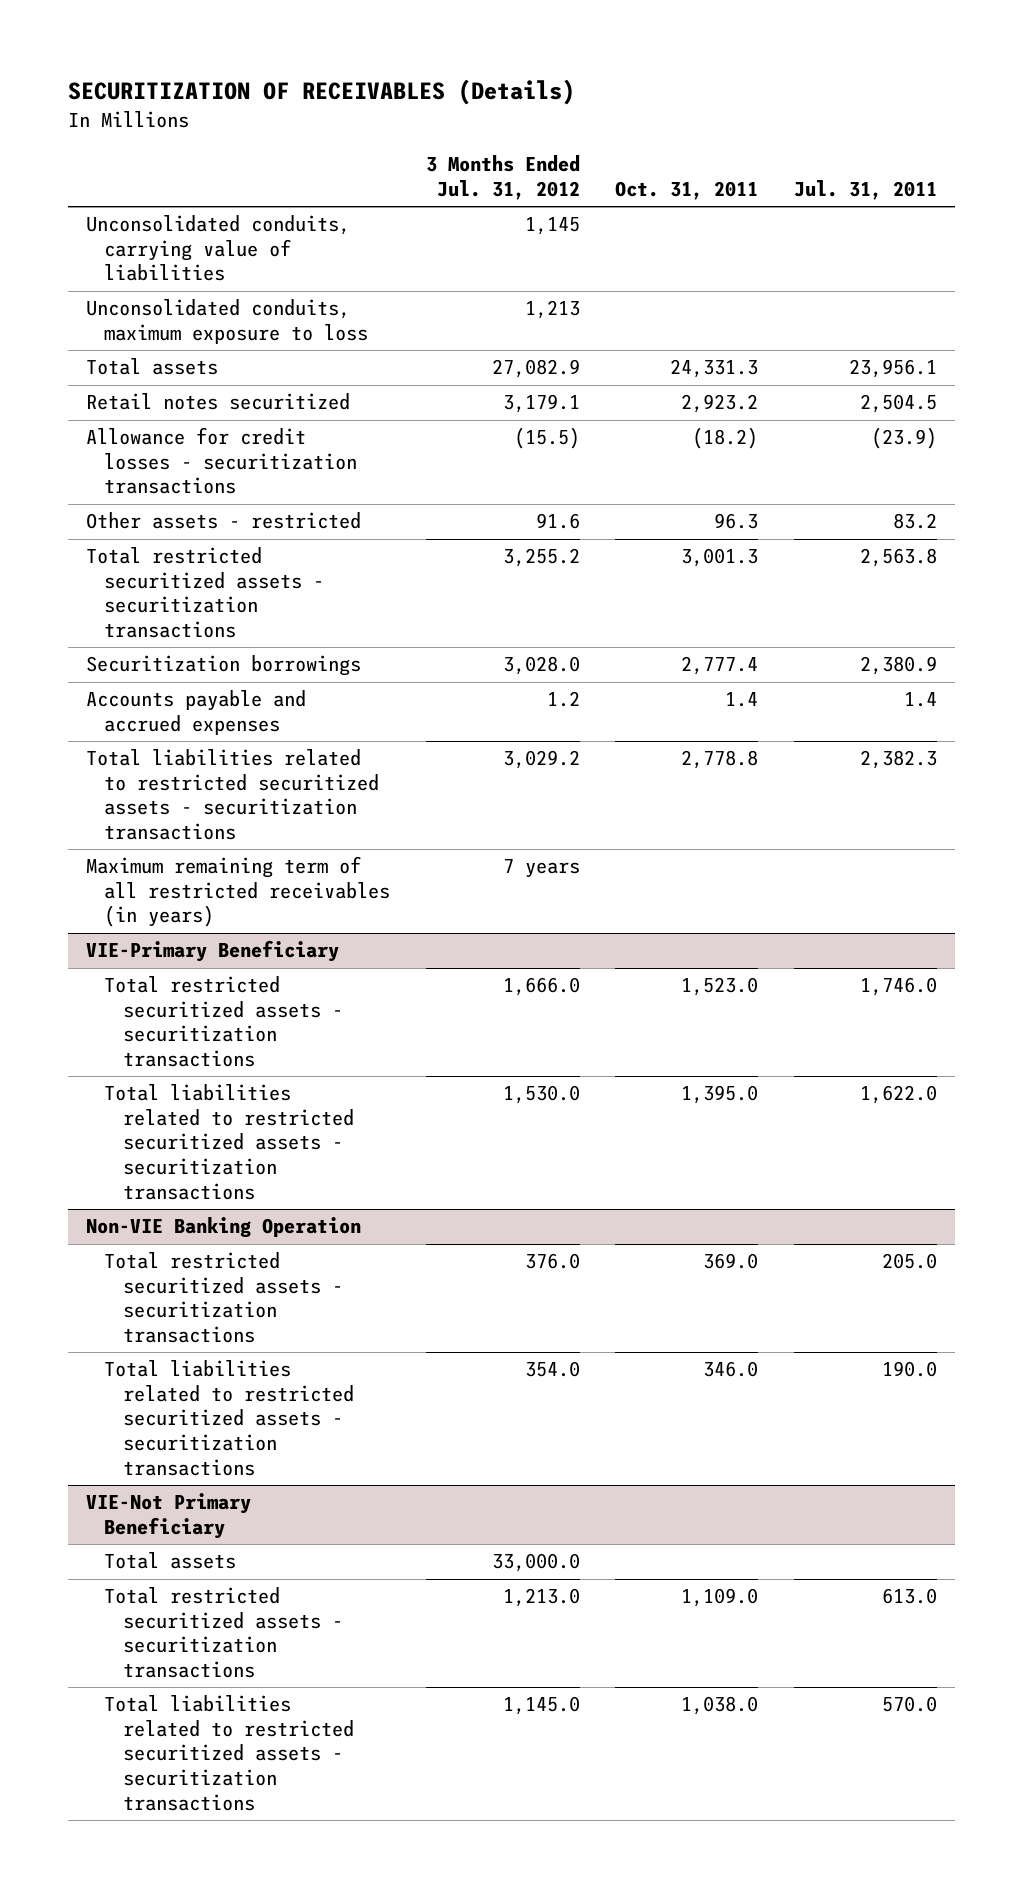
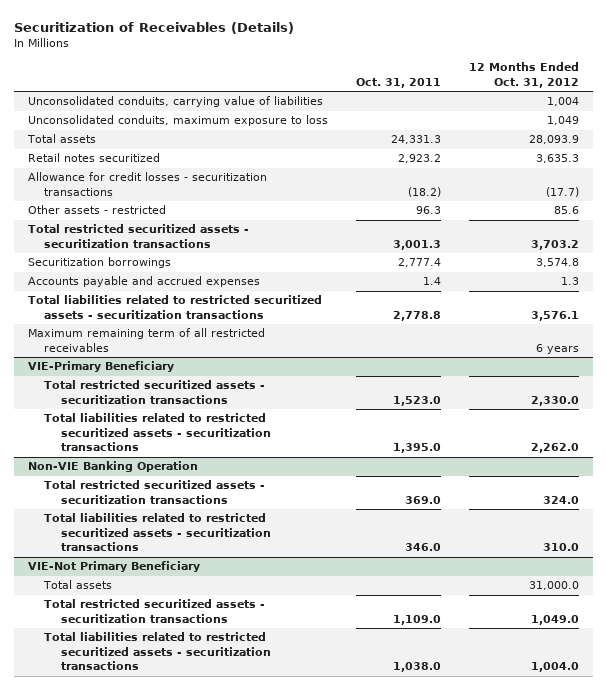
[68,79,576,106] SECURITIZATION OF RECEIVABLES (Details) -> [14,21,295,34] Securitization of Receivables (Details)
[425,155,580,200] 3 Months Ended Jul. 31, 2012 -> none
[793,179,937,200] Jul. 31, 2011 -> none
none -> [468,62,579,88] 12 Months Ended Oct. 31, 2012
[85,856,391,928] Maximum remaining term of all restricted receivables (in years) -> [28,328,266,352] Maximum remaining term of all restricted receivables

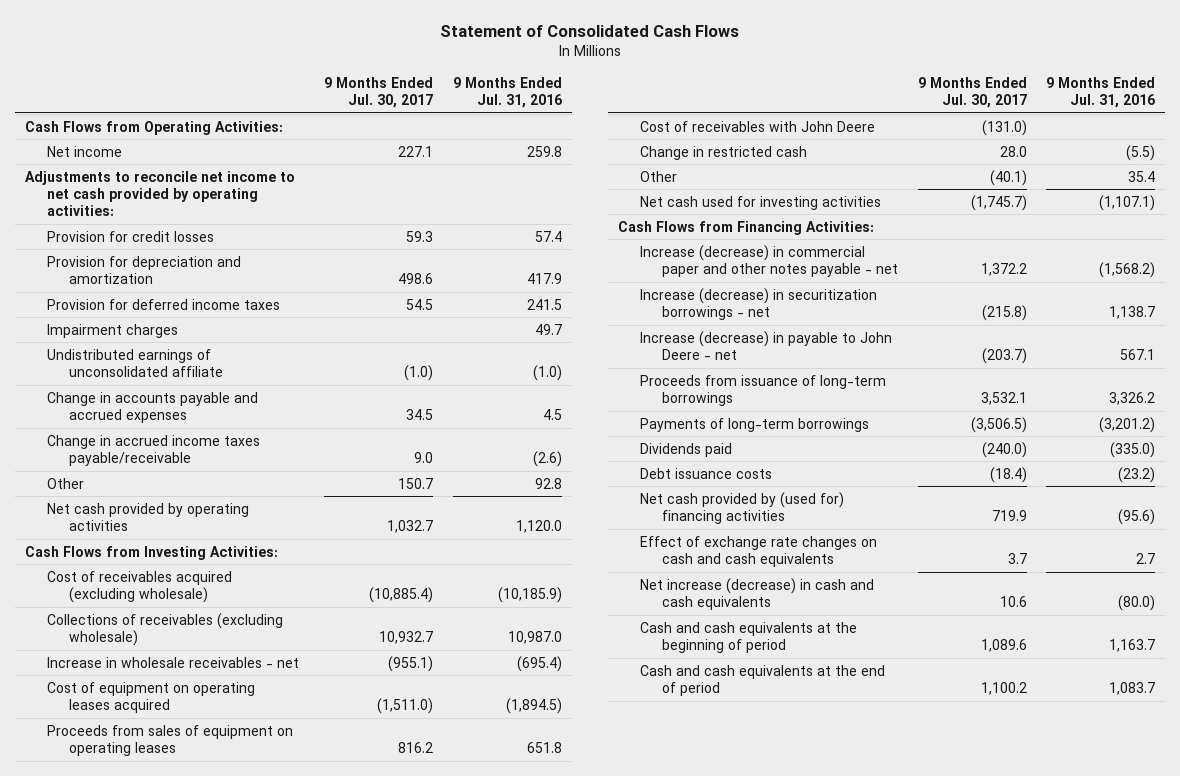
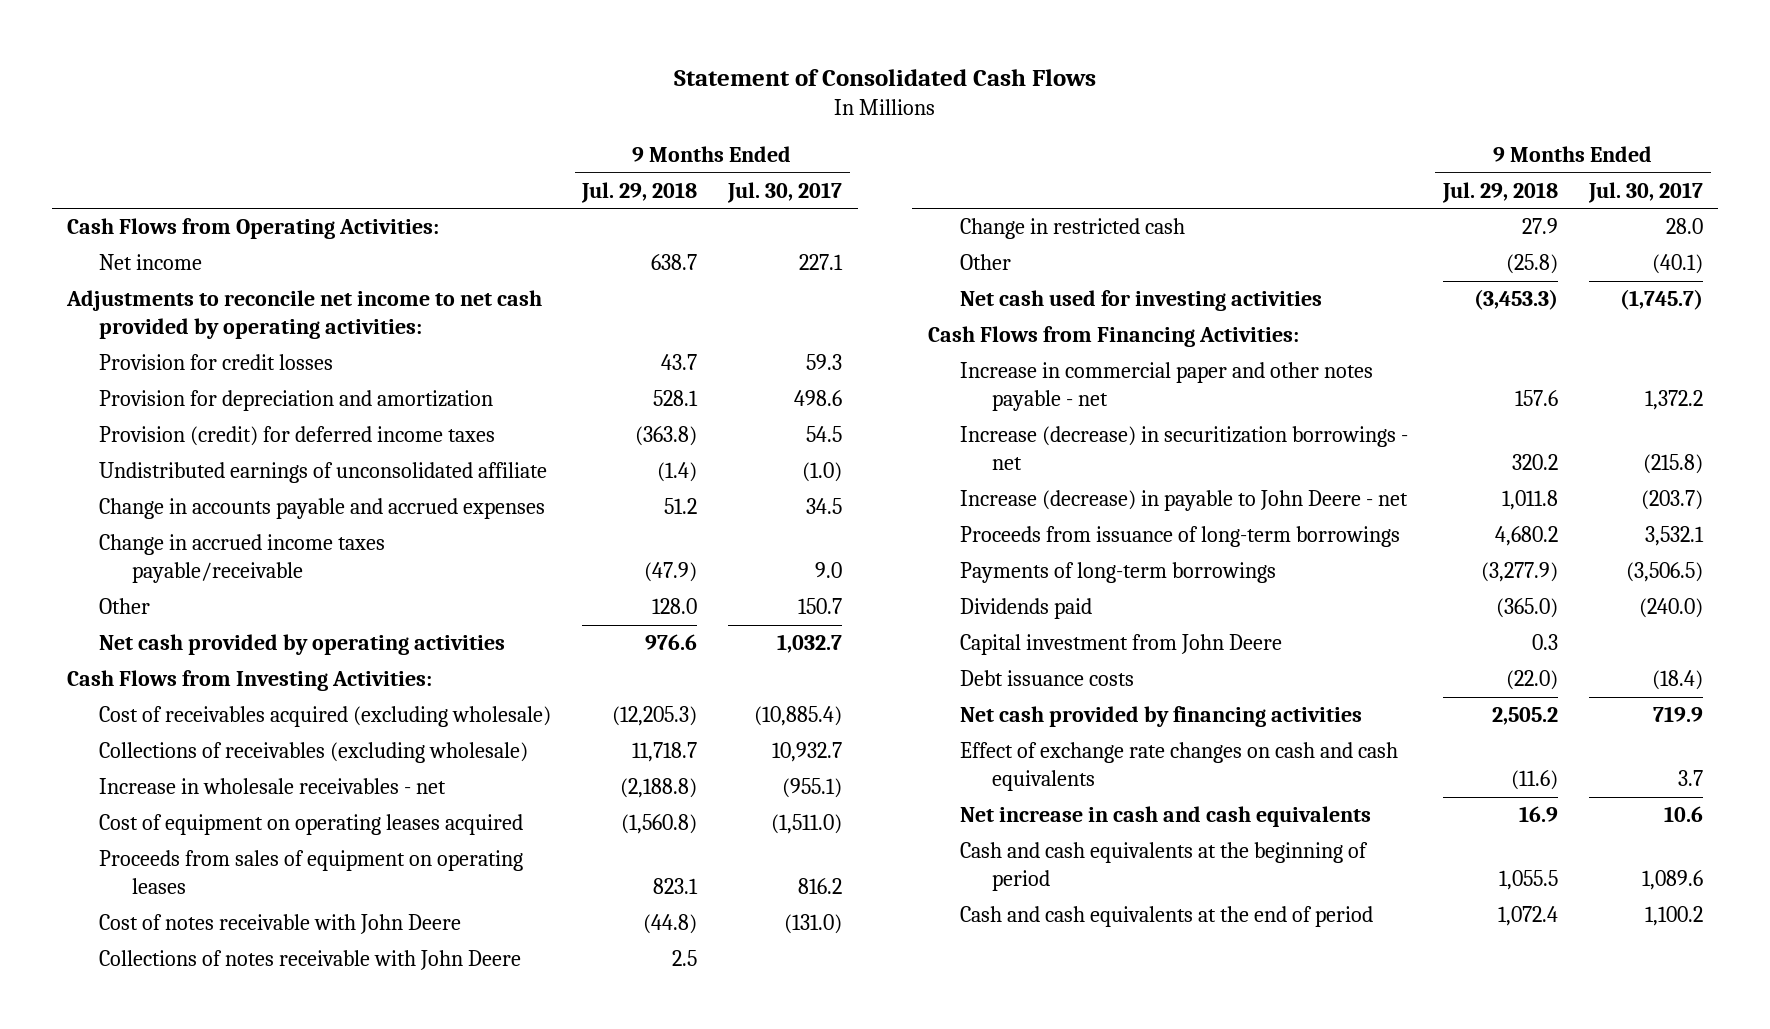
[453,77,563,109] 9 Months Ended Jul. 31, 2016 -> none
none -> [581,181,698,203] Jul. 29, 2018
[46,323,178,338] Impairment charges -> none
[46,298,280,310] Provision for deferred income taxes -> [99,426,496,447] Provision (credit) for deferred income taxes
[639,120,875,132] Cost of receivables with John Deere -> [99,914,462,935] Cost of notes receivable with John Deere
none -> [99,950,522,971] Collections of notes receivable with John Deere
[639,244,898,277] Increase (decrease) in commercial paper and other notes payable - net -> [959,362,1373,411] Increase in commercial paper and other notes payable - net
none -> [959,634,1282,656] Capital investment from John Deere
[639,491,844,524] Net cash provided by (used for) financing activities -> [959,706,1362,728] Net cash provided by financing activities
[639,577,874,610] Net increase (decrease) in cash and cash equivalents -> [959,806,1371,828] Net increase in cash and cash equivalents

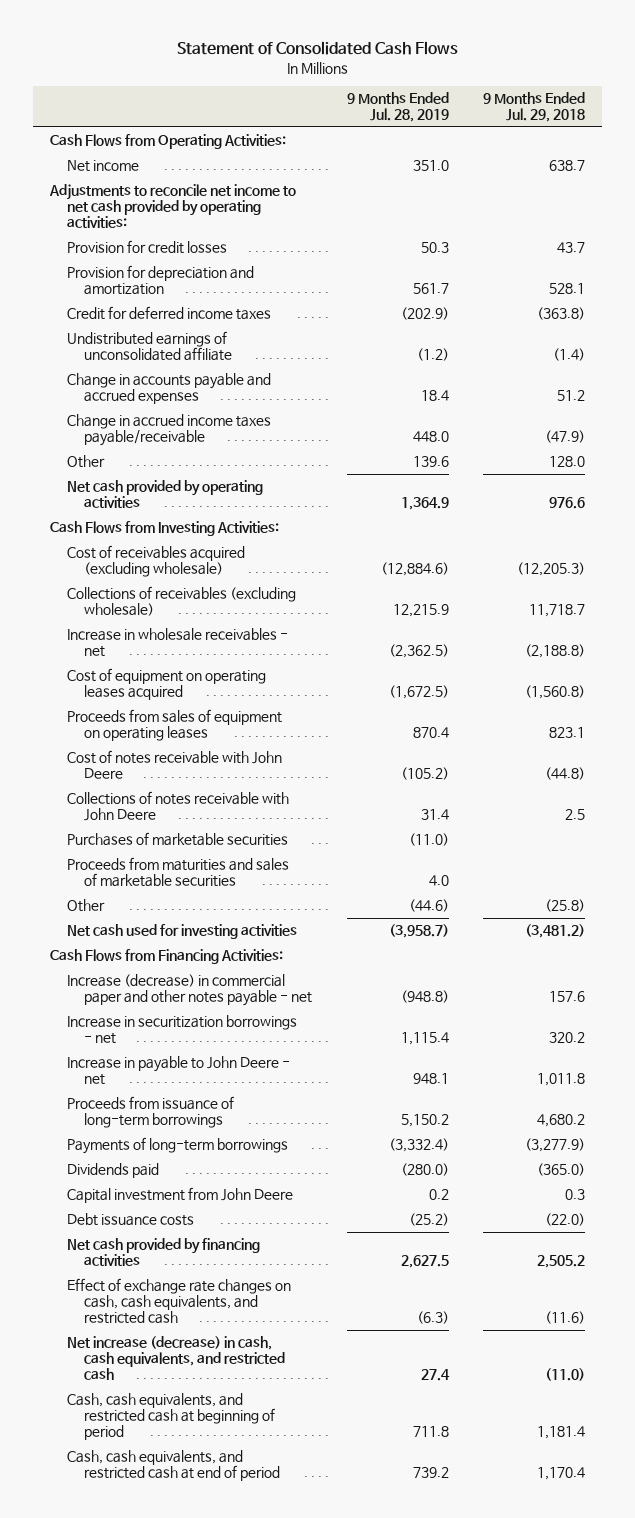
[727,181,843,203] Jul. 30, 2017 -> none
none -> [346,92,449,123] 9 Months Ended Jul. 28, 2019
[99,426,496,447] Provision (credit) for deferred income taxes -> [67,306,272,321] Credit for deferred income taxes
[959,218,1185,240] Change in restricted cash -> none
none -> [67,832,289,847] Purchases of marketable securities
none -> [67,857,290,888] Proceeds from maturities and sales of marketable securities
[1473,289,1558,311] (3,453.3) -> [525,924,586,939] (3,481.2)
[959,362,1373,411] Increase in commercial paper and other notes payable - net -> [67,974,313,1007] Increase (decrease) in commercial paper and other notes payable - net
[959,426,1408,470] Increase (decrease) in securitization borrowings - net -> [67,1015,298,1045] Increase in securitization borrowings - net
[959,490,1408,512] Increase (decrease) in payable to John Deere - net -> [67,1056,291,1086] Increase in payable to John Deere - net
[959,742,1398,791] Effect of exchange rate changes on cash and cash equivalents -> [67,1278,292,1325] Effect of exchange rate changes on cash, cash equivalents, and restricted cash
[959,806,1371,828] Net increase in cash and cash equivalents -> [67,1336,286,1381] Net increase (decrease) in cash, cash equivalents, and restricted cash
[1518,806,1558,823] 16.9 -> [545,1368,586,1382] (11.0)
[959,842,1368,891] Cash and cash equivalents at the beginning of period -> [67,1393,276,1441] Cash, cash equivalents, and restricted cash at beginning of period
[1498,869,1558,890] 1,055.5 -> [537,1426,586,1440] 1,181.4
[959,906,1373,928] Cash and cash equivalents at the end of period -> [67,1450,281,1482] Cash, cash equivalents, and restricted cash at end of period
[1497,906,1558,927] 1,072.4 -> [537,1467,586,1481] 1,170.4

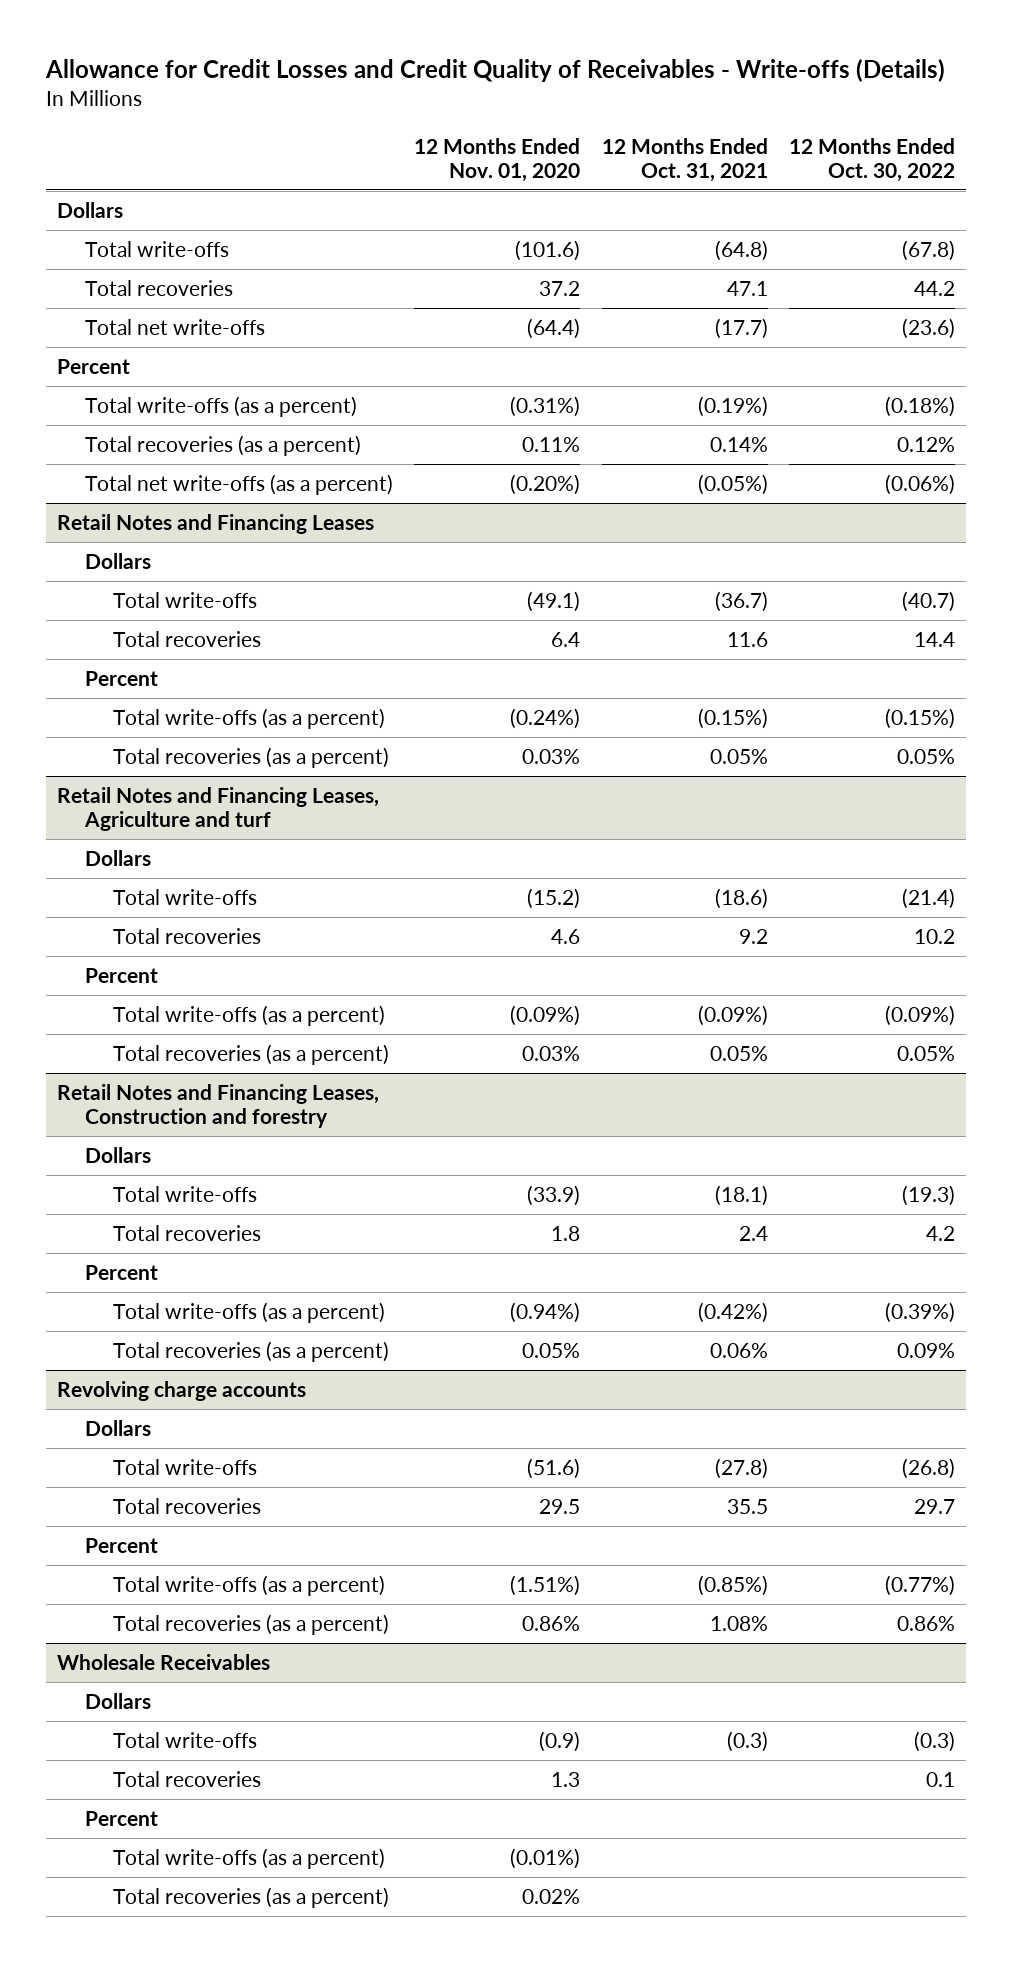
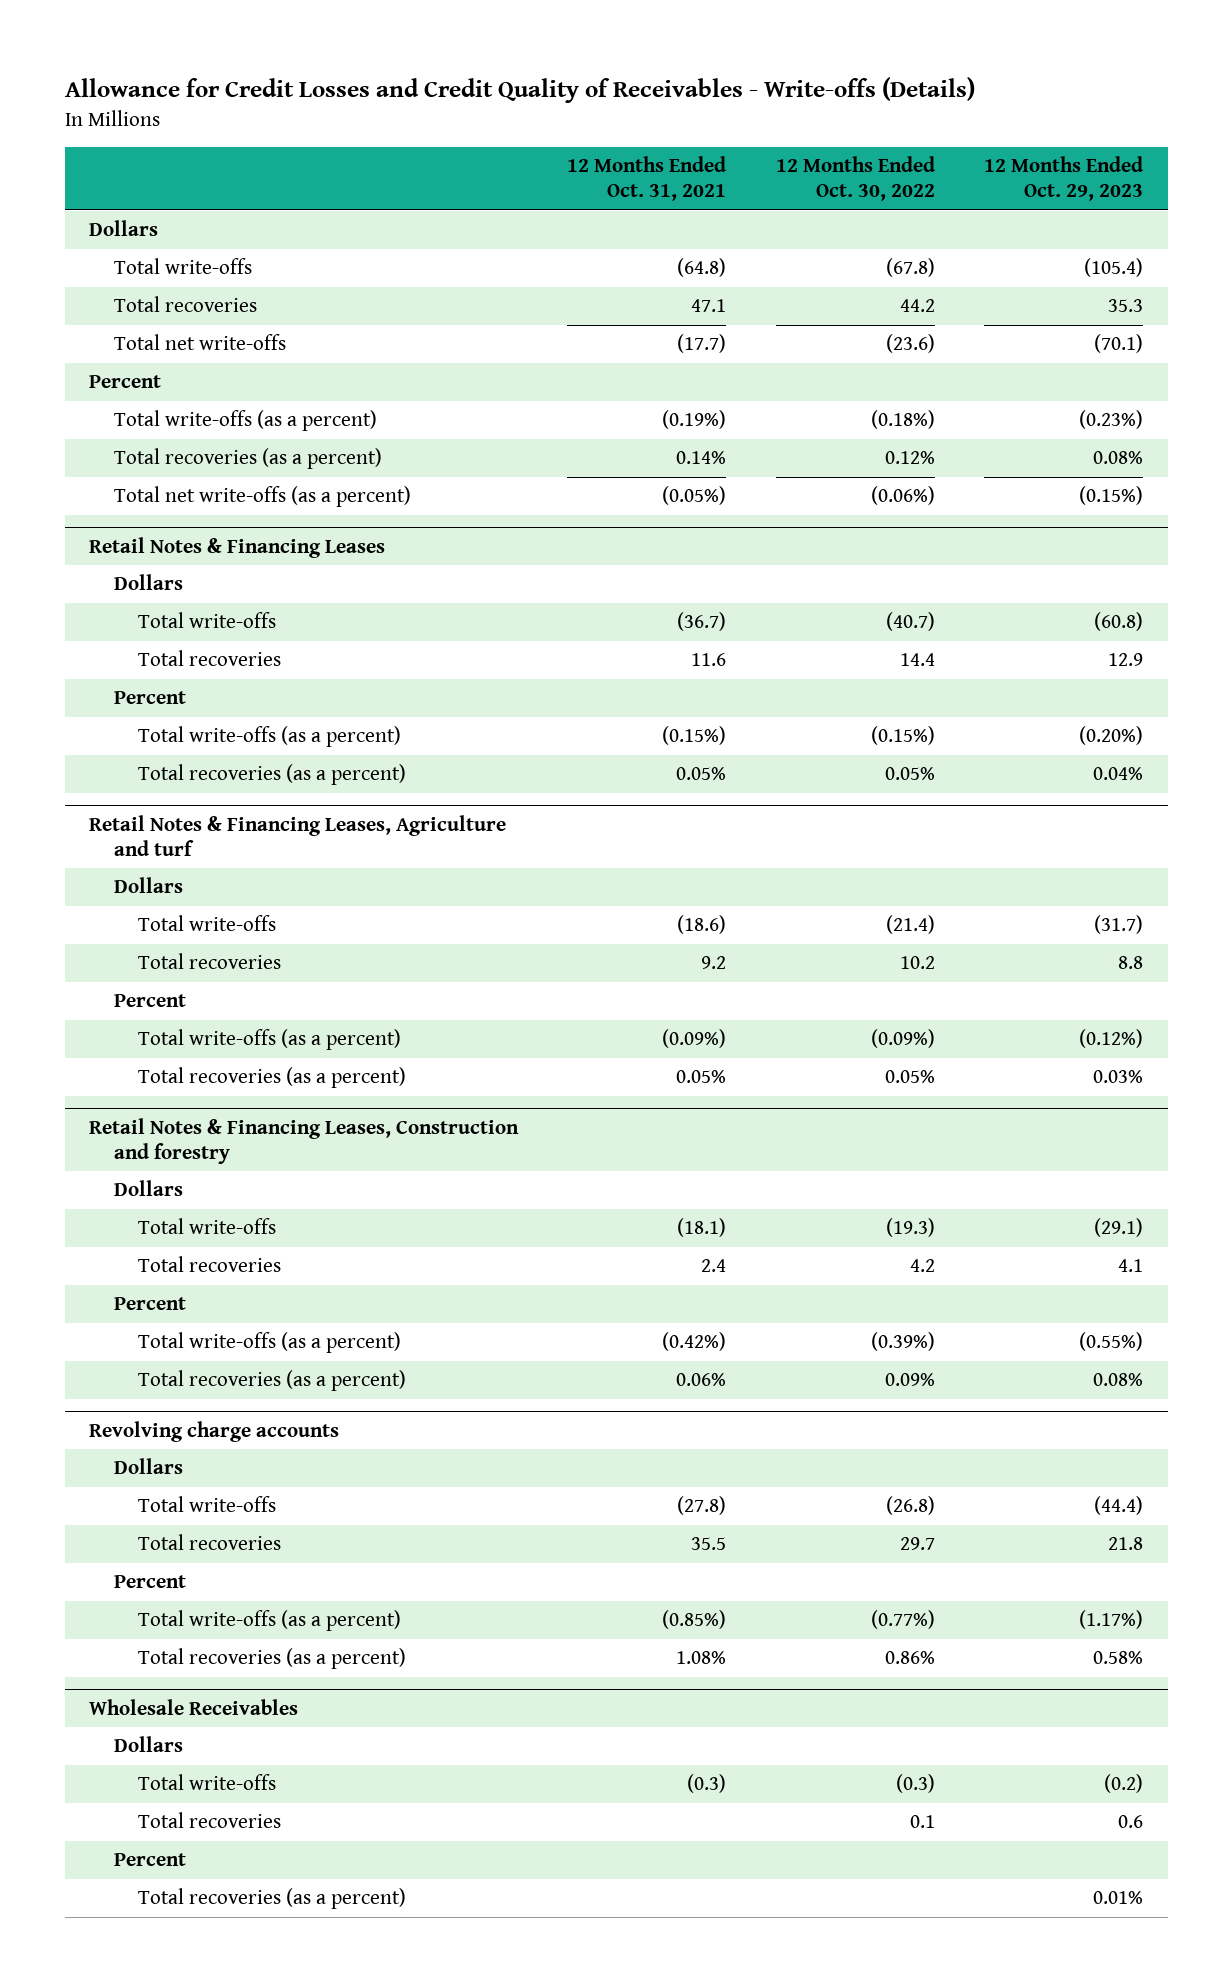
[414,137,581,182] 12 Months Ended Nov. 01, 2020 -> none
none -> [983,156,1143,202] 12 Months Ended Oct. 29, 2023
[57,513,375,534] Retail Notes and Financing Leases -> [89,536,386,558] Retail Notes & Financing Leases
[57,786,380,831] Retail Notes and Financing Leases, Agriculture and turf -> [89,814,507,856] Retail Notes & Financing Leases, Agriculture and turf
[57,1083,380,1128] Retail Notes and Financing Leases, Construction and forestry -> [89,1117,520,1164] Retail Notes & Financing Leases, Construction and forestry
[112,1847,385,1869] Total write-offs (as a percent) -> none

